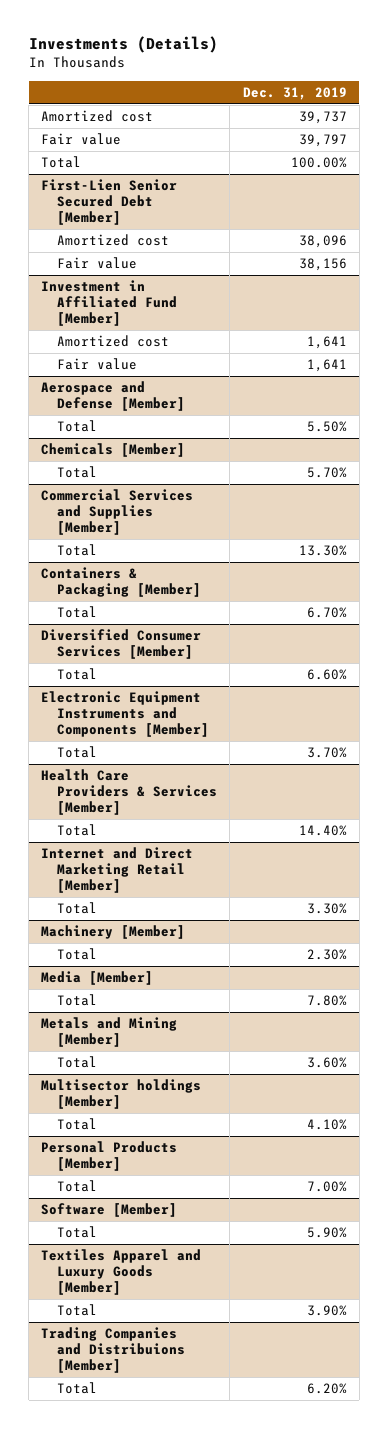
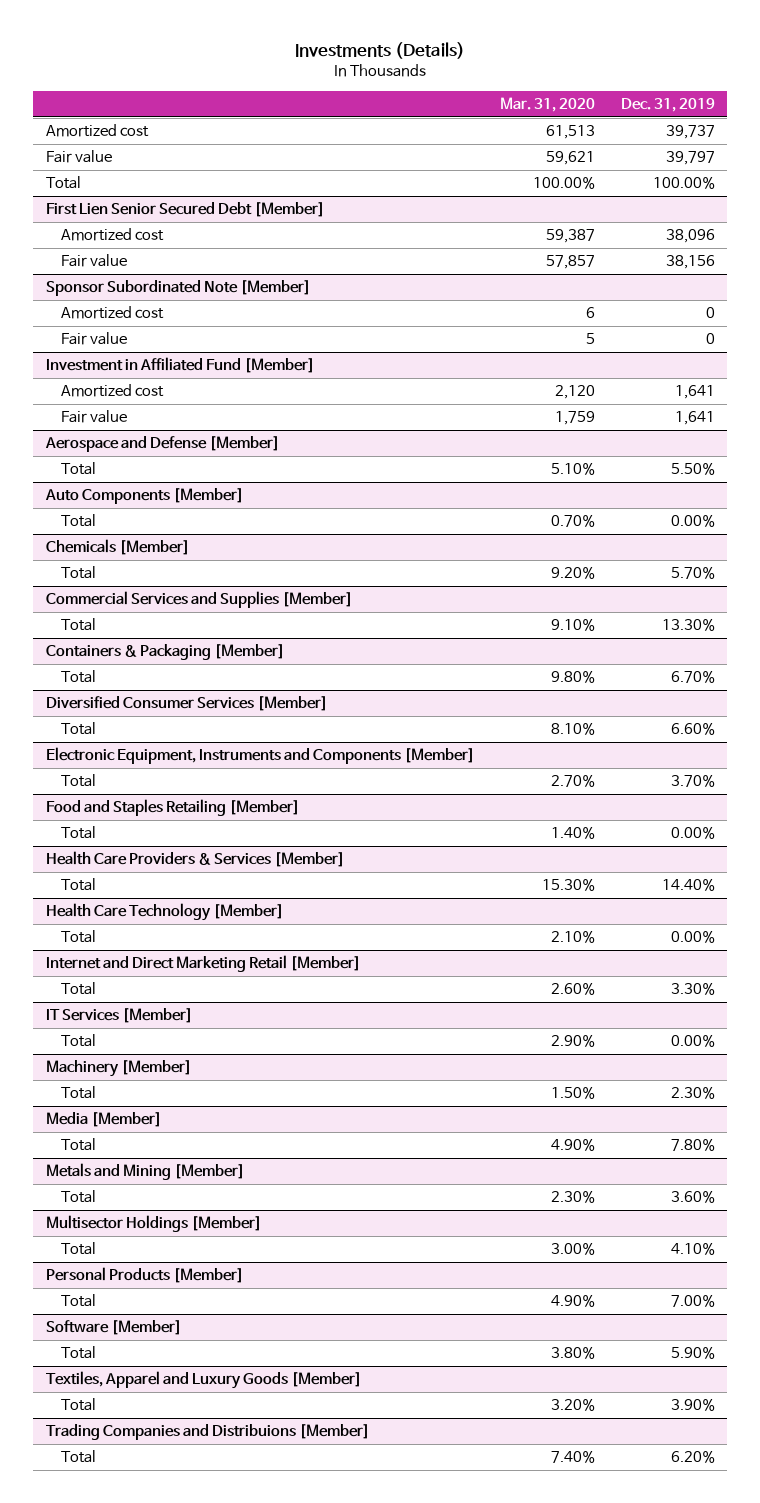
none -> [500,97,596,113] Mar. 31, 2020
[41,179,178,225] First-Lien Senior Secured Debt [Member] -> [45,202,325,218] First Lien Senior Secured Debt [Member]
none -> [45,280,311,297] Sponsor Subordinated Note [Member]
none -> [60,306,164,320] Amortized cost
none -> [60,332,127,346] Fair value
none -> [44,488,244,505] Auto Components [Member]
none -> [60,514,96,528] Total
[41,691,209,737] Electronic Equipment Instruments and Components [Member] -> [45,747,475,765] Electronic Equipment, Instruments and Components [Member]
none -> [45,799,300,817] Food and Staples Retailing [Member]
none -> [60,826,96,840] Total
none -> [45,903,284,922] Health Care Technology [Member]
none -> [60,930,96,944] Total
none -> [45,1008,193,1024] IT Services [Member]
none -> [60,1034,96,1048] Total
[41,1079,202,1109] Multisector holdings [Member] -> [45,1215,262,1233] Multisector Holdings [Member]
[41,1249,202,1295] Textiles Apparel and Luxury Goods [Member] -> [45,1371,362,1390] Textiles, Apparel and Luxury Goods [Member]

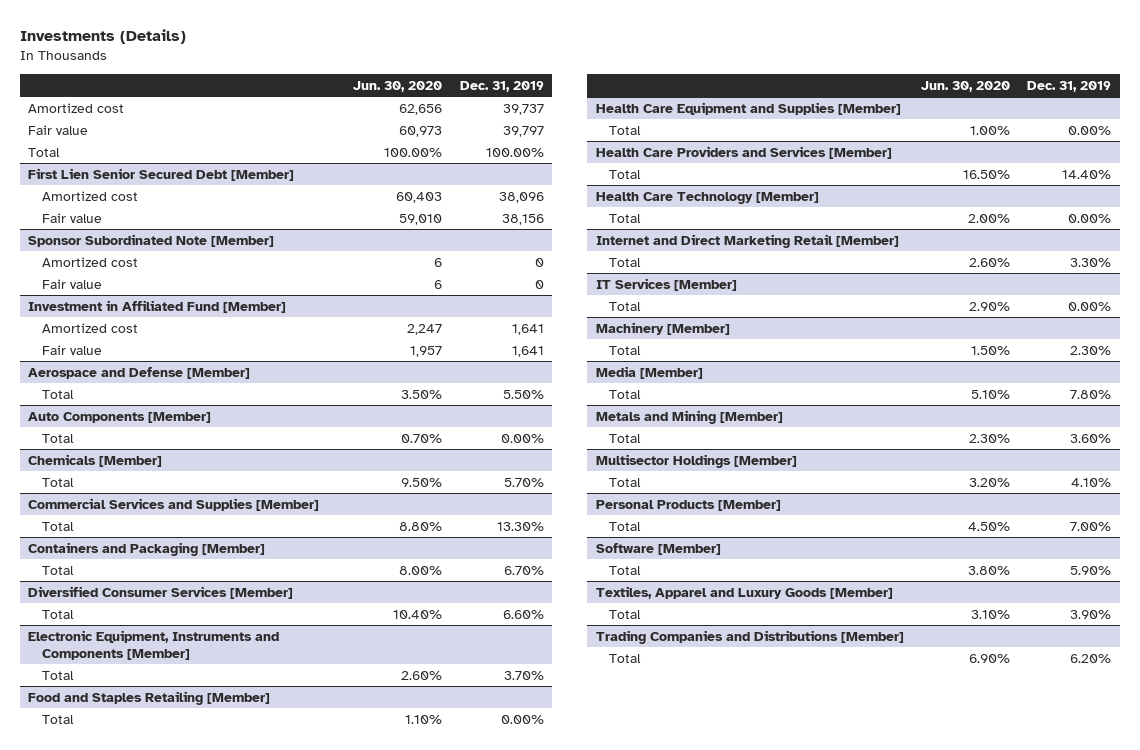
[500,97,596,113] Mar. 31, 2020 -> none
none -> [353,80,443,92] Jun. 30, 2020
[45,644,285,661] Containers & Packaging [Member] -> [28,541,266,556] Containers and Packaging [Member]
none -> [595,101,901,115] Health Care Equipment and Supplies [Member]
none -> [609,125,642,135] Total
[45,851,345,868] Health Care Providers & Services [Member] -> [595,145,892,159] Health Care Providers and Services [Member]
[45,1424,370,1441] Trading Companies and Distribuions [Member] -> [595,629,904,644] Trading Companies and Distributions [Member]

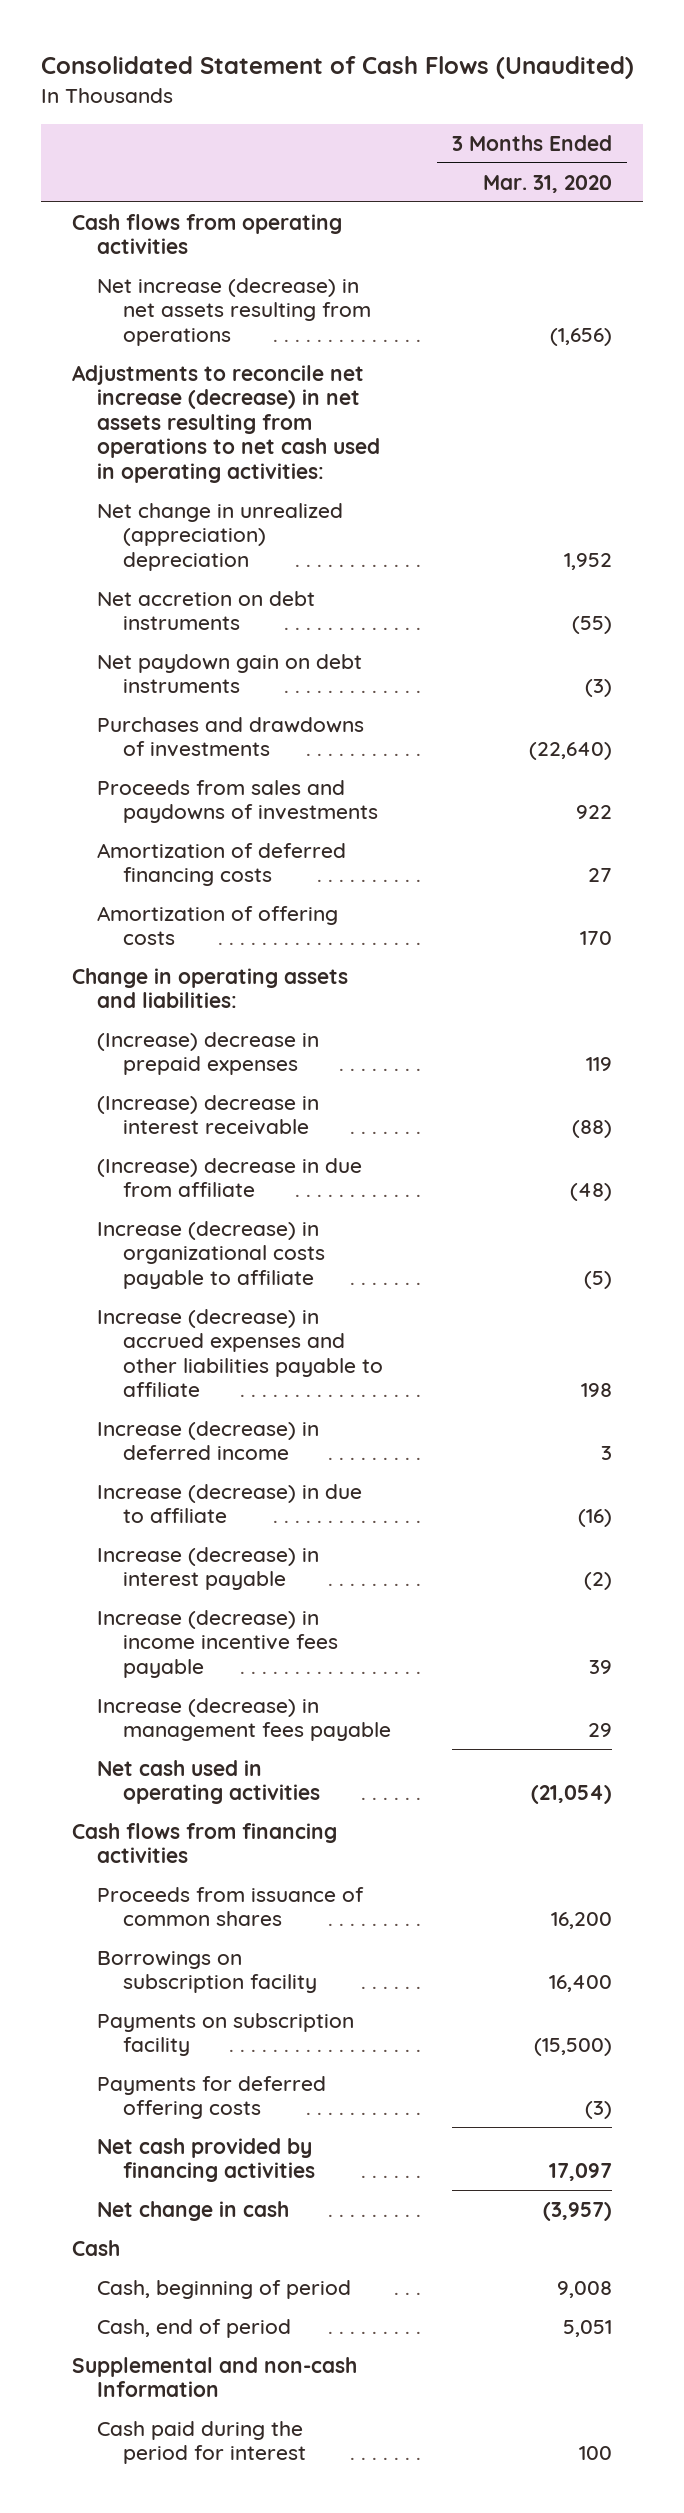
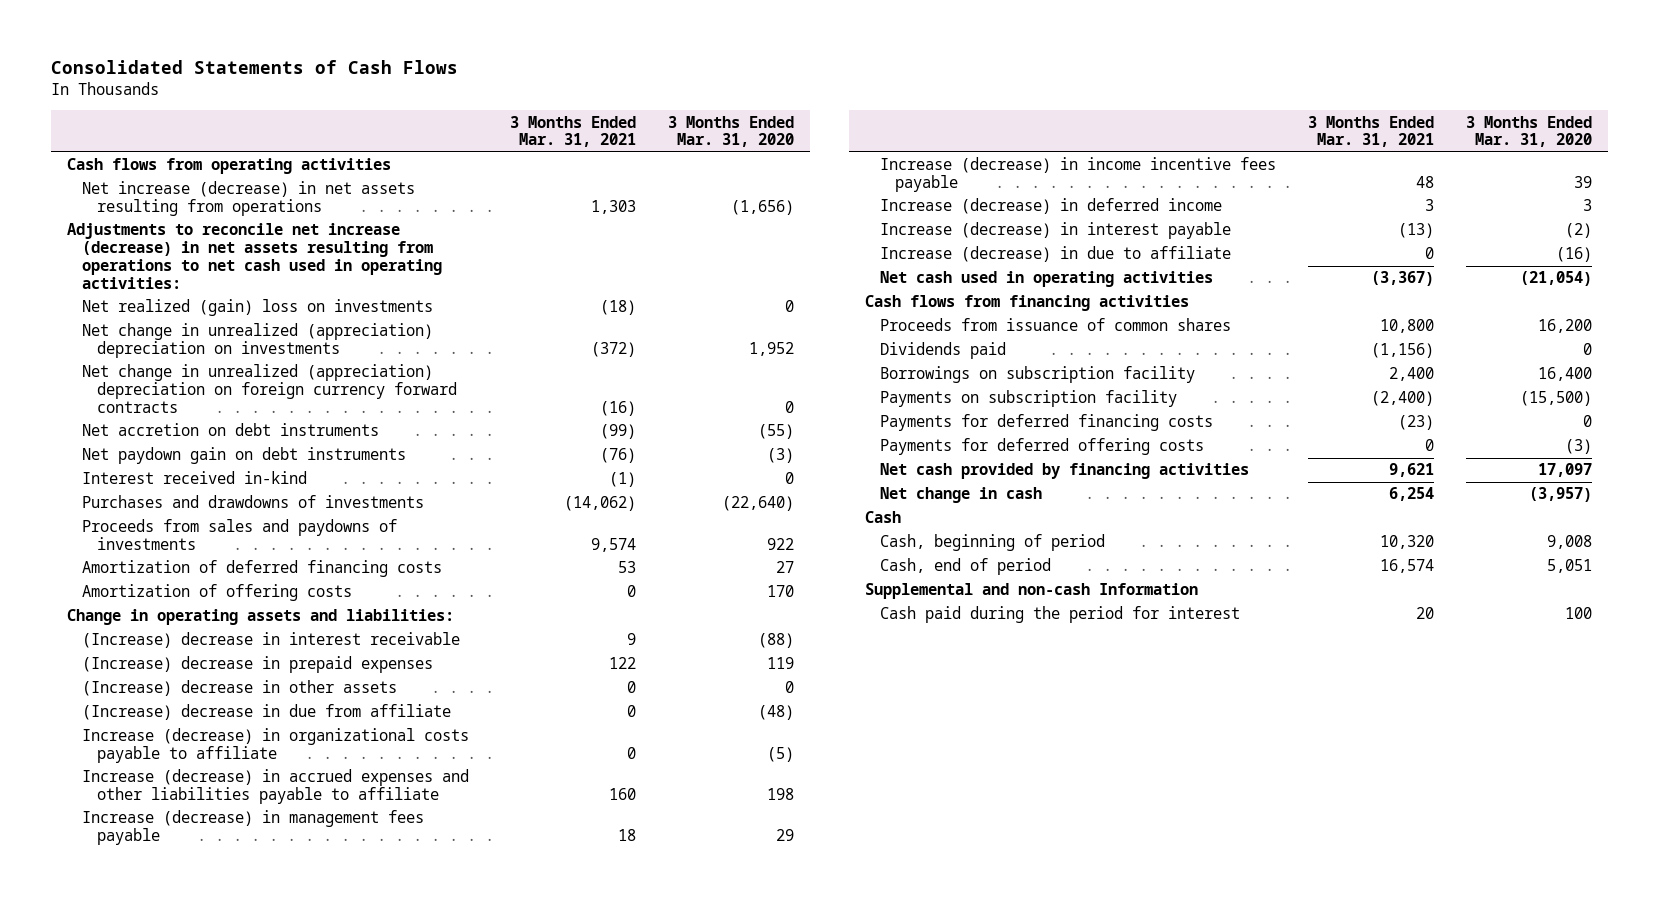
[41,56,635,80] Consolidated Statement of Cash Flows (Unaudited) -> [50,60,458,75] Consolidated Statements of Cash Flows
none -> [510,115,637,148] 3 Months Ended Mar. 31, 2021
none -> [82,299,434,317] Net realized (gain) loss on investments
[97,502,344,571] Net change in unrealized (appreciation) depreciation -> [82,323,434,359] Net change in unrealized (appreciation) depreciation on investments
none -> [82,364,458,413] Net change in unrealized (appreciation) depreciation on foreign currency forward contracts
none -> [82,471,308,485] Interest received in-kind
[97,1031,320,1076] (Increase) decrease in prepaid expenses -> [82,656,434,674] (Increase) decrease in prepaid expenses
none -> [82,680,398,697] (Increase) decrease in other assets
[97,1697,391,1742] Increase (decrease) in management fees payable -> [82,810,425,846] Increase (decrease) in management fees payable
[97,1609,338,1678] Increase (decrease) in income incentive fees payable -> [879,157,1276,193] Increase (decrease) in income incentive fees payable
[97,1483,363,1524] Increase (decrease) in due to affiliate -> [879,246,1231,263] Increase (decrease) in due to affiliate
none -> [879,342,1006,360] Dividends paid
none -> [879,414,1213,432] Payments for deferred financing costs

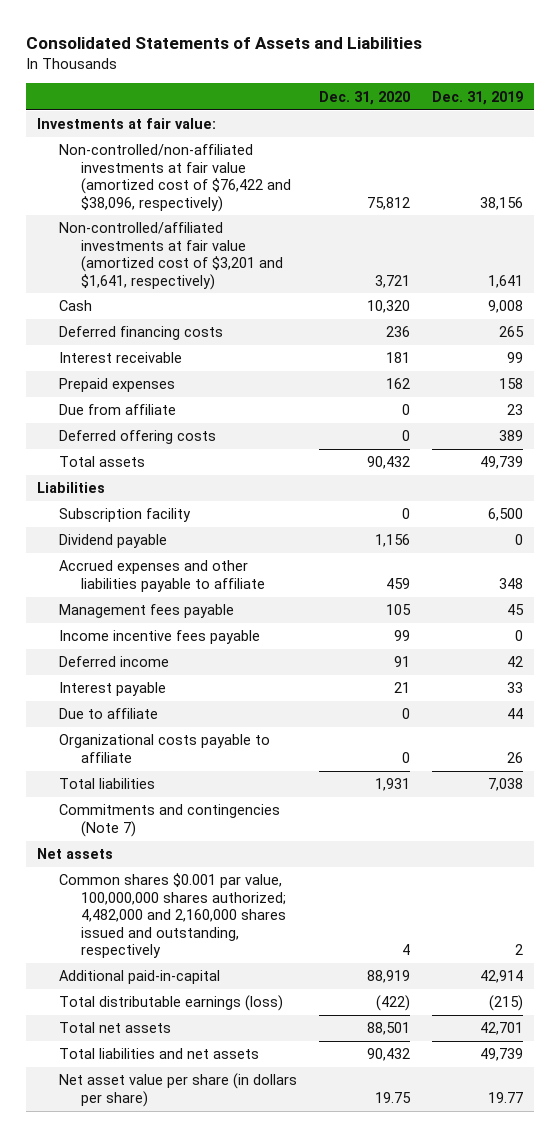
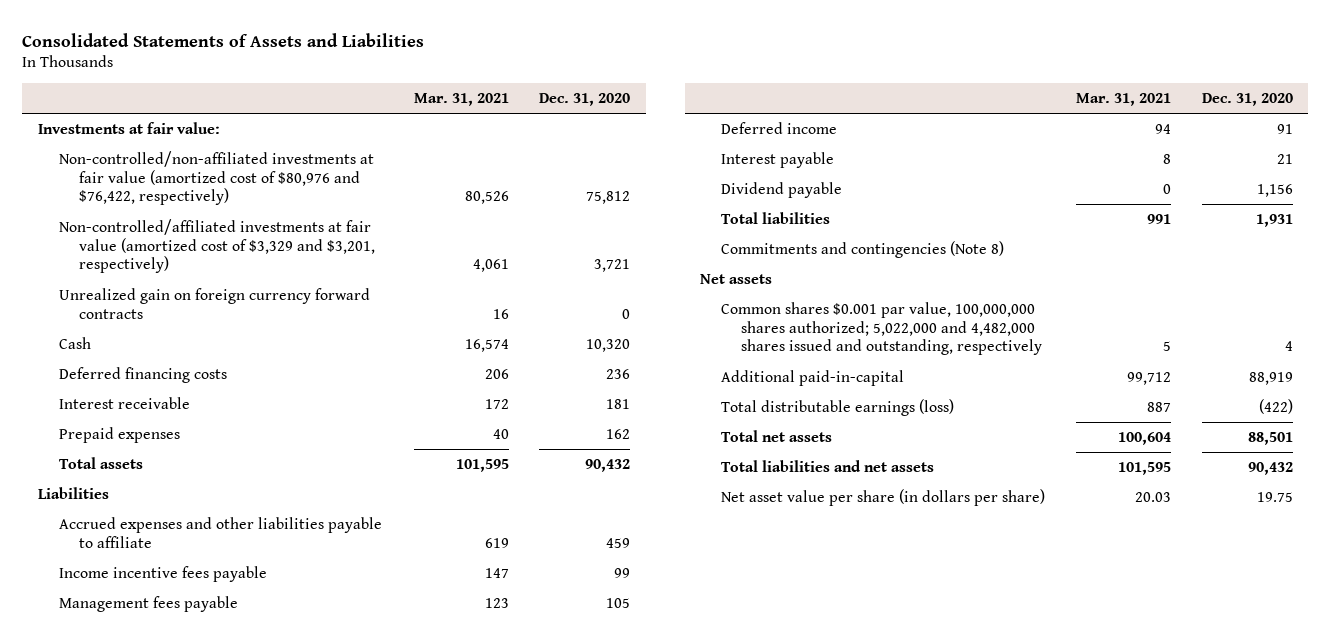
[432,90,524,105] Dec. 31, 2019 -> none
none -> [413,92,509,106] Mar. 31, 2021
[59,144,292,212] Non-controlled/non-affiliated investments at fair value (amortized cost of $76,422 and $38,096, respectively) -> [58,150,374,206] Non-controlled/non-affiliated investments at fair value (amortized cost of $80,976 and $76,422, respectively)
[59,222,284,290] Non-controlled/affiliated investments at fair value (amortized cost of $3,201 and $1,641, respectively) -> [58,218,376,274] Non-controlled/affiliated investments at fair value (amortized cost of $3,329 and $3,201, respectively)
none -> [58,287,370,319] Unrealized gain on foreign currency forward contracts
[59,404,177,416] Due from affiliate -> none
[59,430,217,445] Deferred offering costs -> none
[59,508,192,523] Subscription facility -> none
[59,604,235,619] Management fees payable -> [58,595,238,612] Management fees payable
[59,708,159,720] Due to affiliate -> none
[59,734,271,763] Organizational costs payable to affiliate -> none
[59,534,168,549] Dividend payable -> [720,181,842,198] Dividend payable
[59,804,281,837] Commitments and contingencies (Note 7) -> [720,240,1004,258] Commitments and contingencies (Note 8)
[59,873,287,959] Common shares $0.001 par value, 100,000,000 shares authorized; 4,482,000 and 2,160,000 shares issued and outstanding, respectively -> [720,301,1043,356] Common shares $0.001 par value, 100,000,000 shares authorized; 5,022,000 and 4,482,000 shares issued and outstanding, respectively

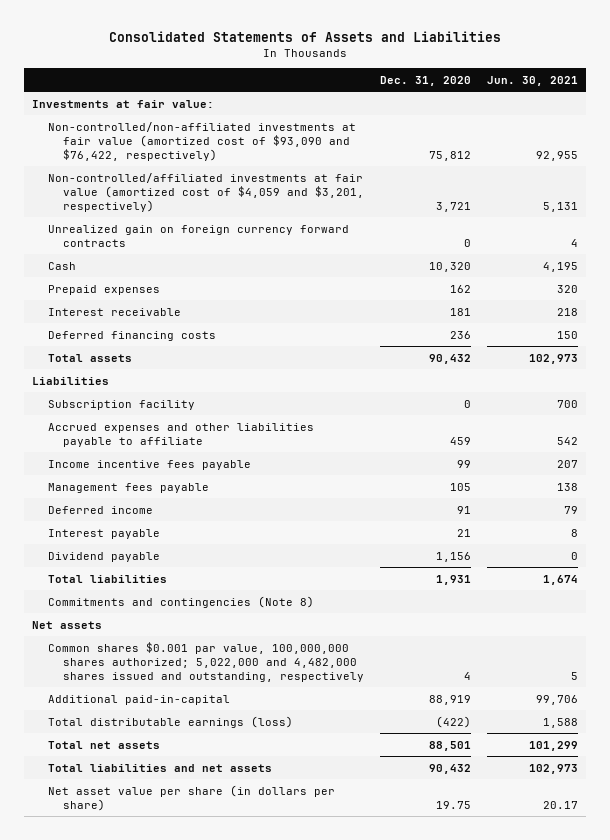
[413,92,509,106] Mar. 31, 2021 -> none
none -> [486,75,578,86] Jun. 30, 2021
[58,150,374,206] Non-controlled/non-affiliated investments at fair value (amortized cost of $80,976 and $76,422, respectively) -> [47,121,356,161] Non-controlled/non-affiliated investments at fair value (amortized cost of $93,090 and $76,422, respectively)
[58,218,376,274] Non-controlled/affiliated investments at fair value (amortized cost of $3,329 and $3,201, respectively) -> [47,172,365,212] Non-controlled/affiliated investments at fair value (amortized cost of $4,059 and $3,201, respectively)
[58,396,190,409] Interest receivable -> [47,307,181,316] Interest receivable
[58,366,227,383] Deferred financing costs -> [47,330,216,341] Deferred financing costs
none -> [47,399,195,410] Subscription facility

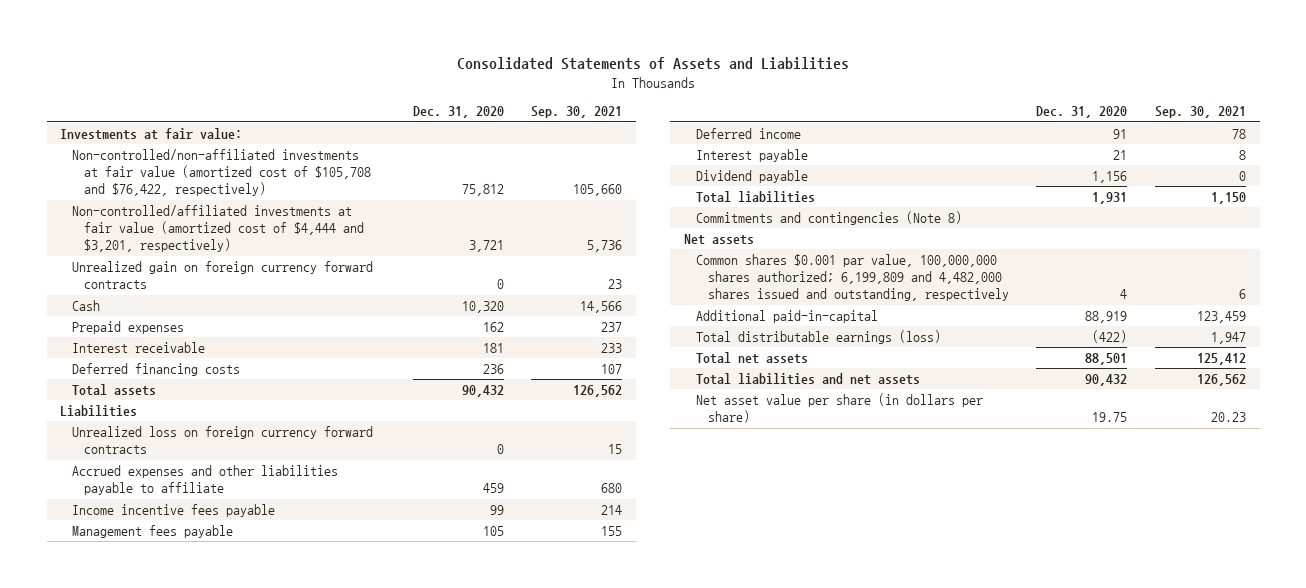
[486,75,578,86] Jun. 30, 2021 -> none
none -> [531,106,623,119] Sep. 30, 2021
[47,121,356,161] Non-controlled/non-affiliated investments at fair value (amortized cost of $93,090 and $76,422, respectively) -> [72,149,372,197] Non-controlled/non-affiliated investments at fair value (amortized cost of $105,708 and $76,422, respectively)
[47,172,365,212] Non-controlled/affiliated investments at fair value (amortized cost of $4,059 and $3,201, respectively) -> [72,205,365,253] Non-controlled/affiliated investments at fair value (amortized cost of $4,444 and $3,201, respectively)
[47,399,195,410] Subscription facility -> none
none -> [72,426,374,455] Unrealized loss on foreign currency forward contracts
[47,641,365,682] Common shares $0.001 par value, 100,000,000 shares authorized; 5,022,000 and 4,482,000 shares issued and outstanding, respectively -> [695,254,1009,302] Common shares $0.001 par value, 100,000,000 shares authorized; 6,199,809 and 4,482,000 shares issued and outstanding, respectively

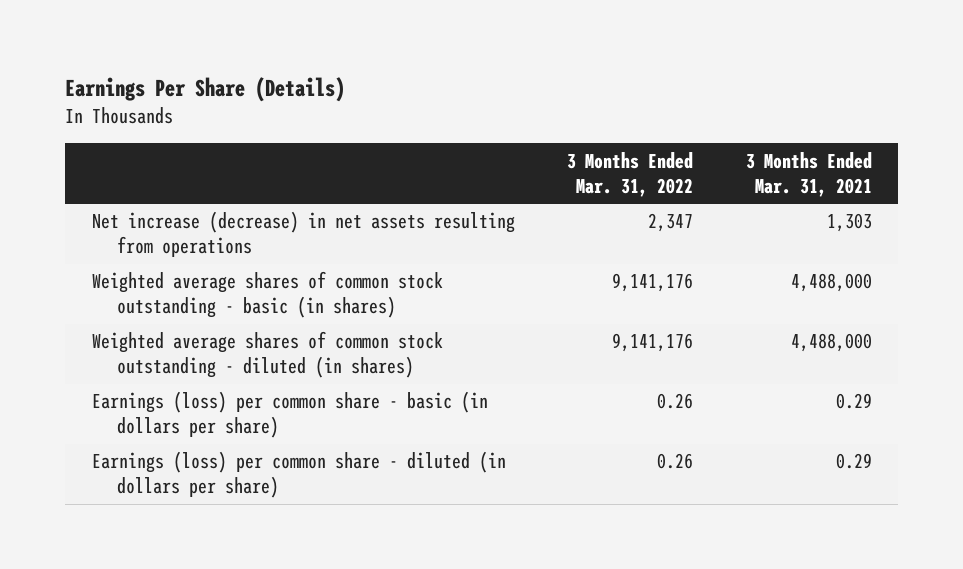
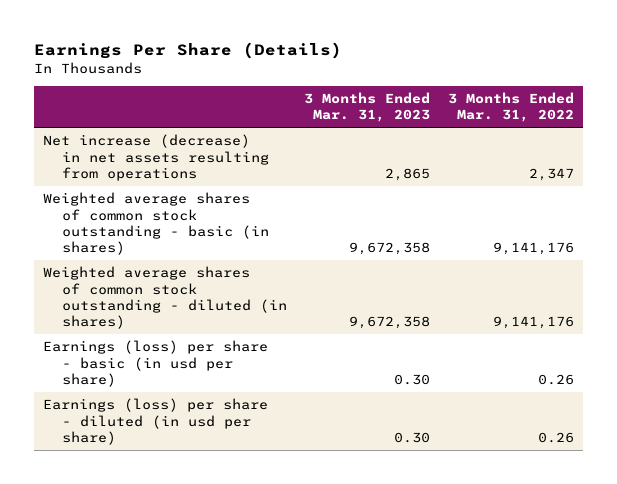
[745,151,872,197] 3 Months Ended Mar. 31, 2021 -> none
none -> [304,91,431,123] 3 Months Ended Mar. 31, 2023
[91,391,488,439] Earnings (loss) per common share - basic (in dollars per share) -> [43,340,269,387] Earnings (loss) per share - basic (in usd per share)
[91,451,506,499] Earnings (loss) per common share - diluted (in dollars per share) -> [43,398,269,445] Earnings (loss) per share - diluted (in usd per share)

